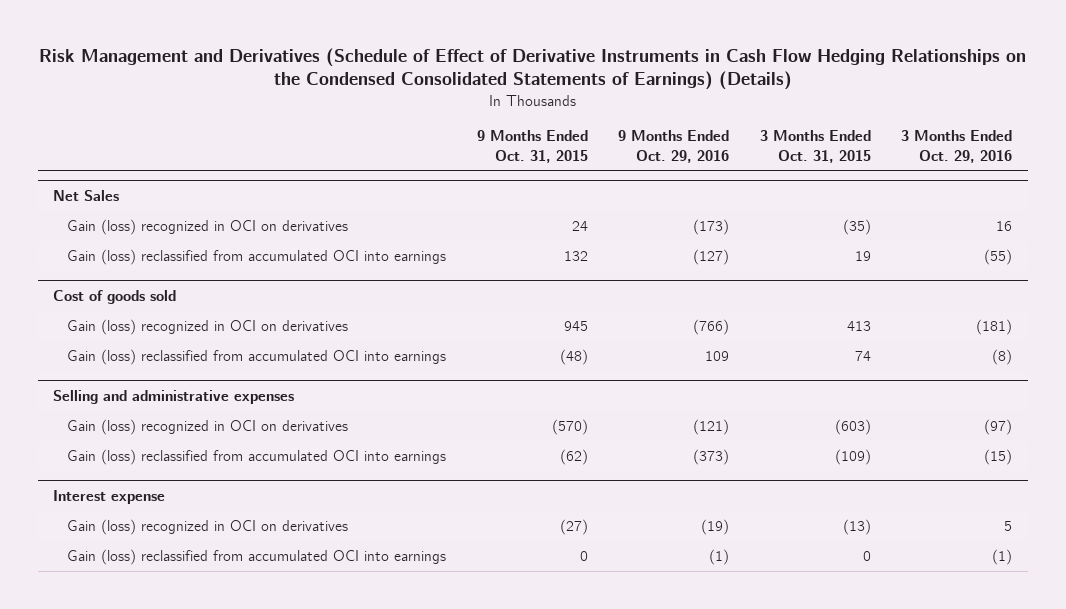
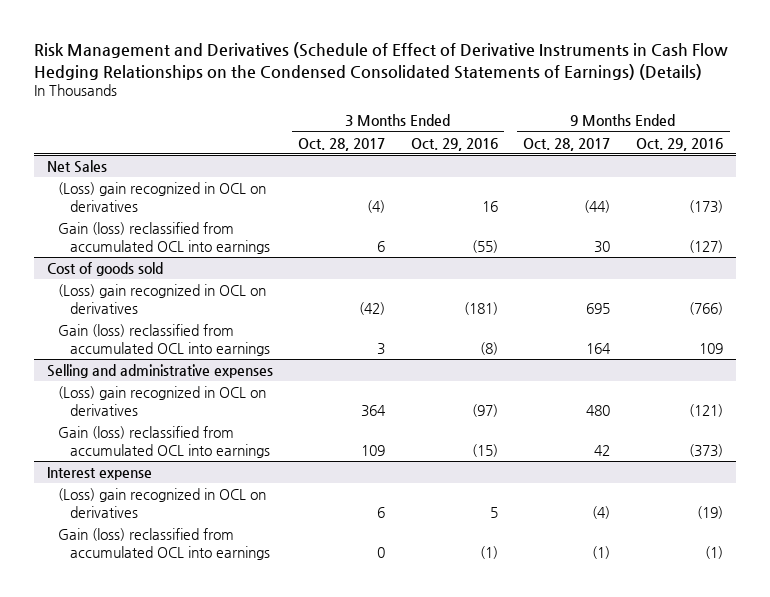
[476,130,588,163] 9 Months Ended Oct. 31, 2015 -> none
[759,130,871,163] 3 Months Ended Oct. 31, 2015 -> none
none -> [298,137,386,151] Oct. 28, 2017
none -> [523,137,611,151] Oct. 28, 2017
[67,219,349,236] Gain (loss) recognized in OCI on derivatives -> [58,181,267,212] (Loss) gain recognized in OCL on derivatives
[67,249,447,266] Gain (loss) reclassified from accumulated OCI into earnings -> [58,221,271,254] Gain (loss) reclassified from accumulated OCL into earnings
[67,319,349,336] Gain (loss) recognized in OCI on derivatives -> [58,283,267,314] (Loss) gain recognized in OCL on derivatives
[67,349,447,366] Gain (loss) reclassified from accumulated OCI into earnings -> [58,323,271,356] Gain (loss) reclassified from accumulated OCL into earnings
[67,419,349,436] Gain (loss) recognized in OCI on derivatives -> [58,385,267,416] (Loss) gain recognized in OCL on derivatives
[67,449,447,466] Gain (loss) reclassified from accumulated OCI into earnings -> [58,425,271,458] Gain (loss) reclassified from accumulated OCL into earnings
[67,519,349,536] Gain (loss) recognized in OCI on derivatives -> [58,487,267,518] (Loss) gain recognized in OCL on derivatives
[67,549,447,566] Gain (loss) reclassified from accumulated OCI into earnings -> [58,527,271,560] Gain (loss) reclassified from accumulated OCL into earnings

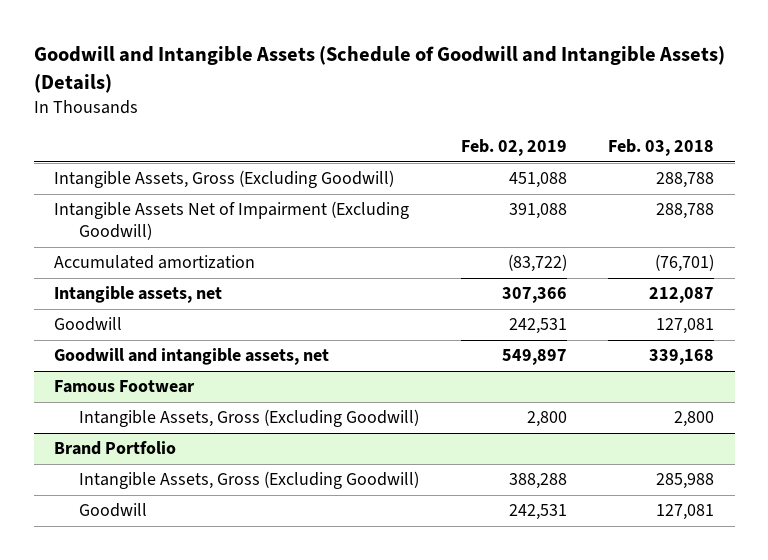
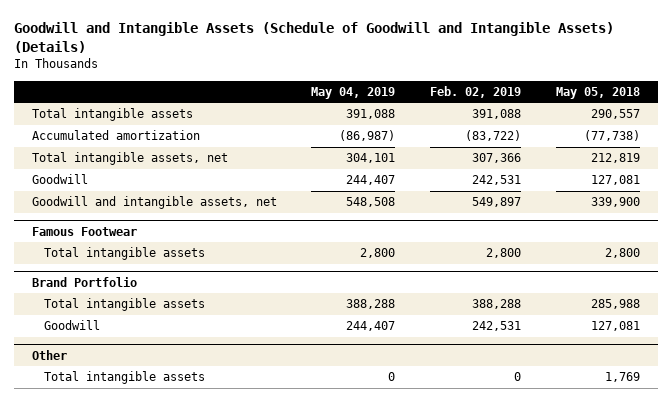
[607,139,714,157] Feb. 03, 2018 -> none
none -> [311,87,396,100] May 04, 2019
none -> [556,87,641,100] May 05, 2018
[54,201,410,241] Intangible Assets Net of Impairment (Excluding Goodwill) -> none
[54,170,395,189] Intangible Assets, Gross (Excluding Goodwill) -> [31,108,193,122] Total intangible assets
[508,172,567,189] 451,088 -> [472,109,522,120] 391,088
[54,286,223,304] Intangible assets, net -> [31,152,228,166] Total intangible assets, net
[79,409,420,428] Intangible Assets, Gross (Excluding Goodwill) -> [44,247,206,261] Total intangible assets
[79,471,420,490] Intangible Assets, Gross (Excluding Goodwill) -> [44,298,206,312] Total intangible assets
none -> [31,349,67,360] Other
none -> [44,371,206,385] Total intangible assets

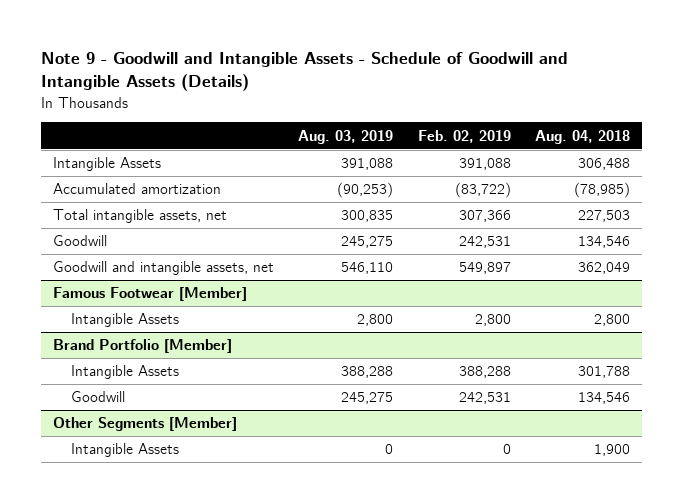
[14,22,615,54] Goodwill and Intangible Assets (Schedule of Goodwill and Intangible Assets) (Details) -> [41,52,569,92] Note 9 - Goodwill and Intangible Assets - Schedule of Goodwill and Intangible Assets (Details)
[311,87,396,100] May 04, 2019 -> none
[556,87,641,100] May 05, 2018 -> none
none -> [298,129,394,144] Aug. 03, 2019
none -> [534,129,630,144] Aug. 04, 2018
[31,108,193,122] Total intangible assets -> [53,157,162,172] Intangible Assets
[31,226,137,236] Famous Footwear -> [53,287,248,302] Famous Footwear [Member]
[44,247,206,261] Total intangible assets -> [70,313,179,328] Intangible Assets
[31,276,137,287] Brand Portfolio -> [53,339,233,354] Brand Portfolio [Member]
[44,298,206,312] Total intangible assets -> [70,365,179,380] Intangible Assets
[31,349,67,360] Other -> none
none -> [53,417,238,432] Other Segments [Member]
[44,371,206,385] Total intangible assets -> [70,443,179,458] Intangible Assets

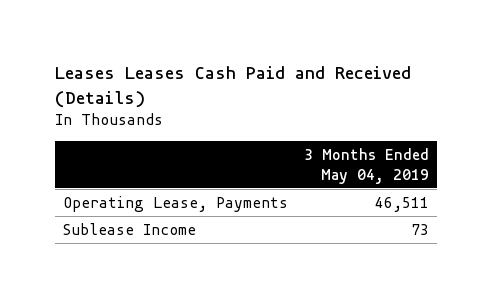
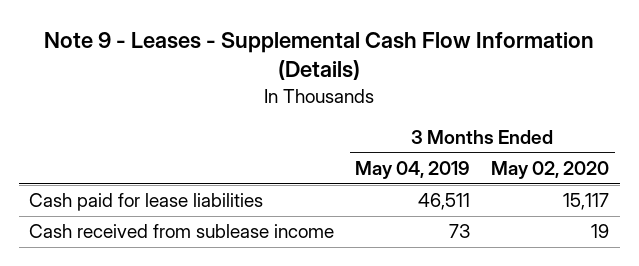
[54,66,411,108] Leases Leases Cash Paid and Received (Details) -> [44,31,595,81] Note 9 - Leases - Supplemental Cash Flow Information (Details)
none -> [491,161,610,180] May 02, 2020
[62,196,288,213] Operating Lease, Payments -> [29,193,264,212] Cash paid for lease liabilities
[62,223,196,236] Sublease Income -> [29,224,335,239] Cash received from sublease income

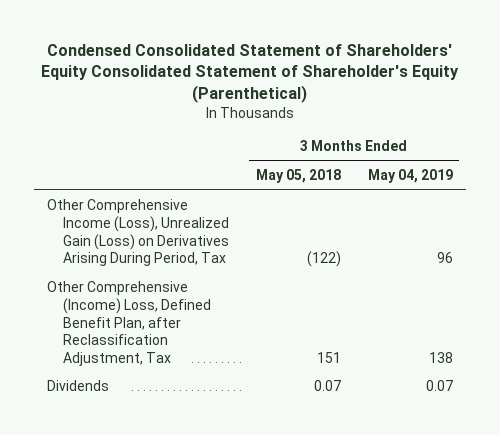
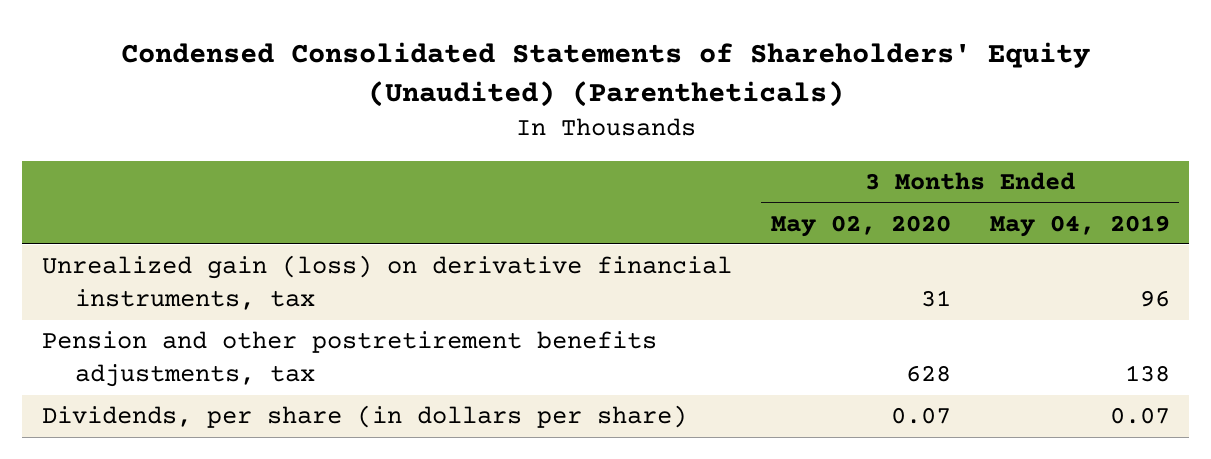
[41,43,460,104] Condensed Consolidated Statement of Shareholders' Equity Consolidated Statement of Shareholder's Equity (Parenthetical) -> [120,41,1090,108] Condensed Consolidated Statements of Shareholders' Equity (Unaudited) (Parentheticals)
[255,169,341,184] May 05, 2018 -> none
none -> [770,214,951,237] May 02, 2020
[47,199,229,267] Other Comprehensive Income (Loss), Unrealized Gain (Loss) on Derivatives Arising During Period, Tax -> none
none -> [41,255,732,311] Unrealized gain (loss) on derivative financial instruments, tax
[47,281,211,366] Other Comprehensive (Income) Loss, Defined Benefit Plan, after Reclassification Adjustment, Tax -> [41,331,657,388] Pension and other postretirement benefits adjustments, tax
[47,380,110,392] Dividends -> [41,405,687,429] Dividends, per share (in dollars per share)

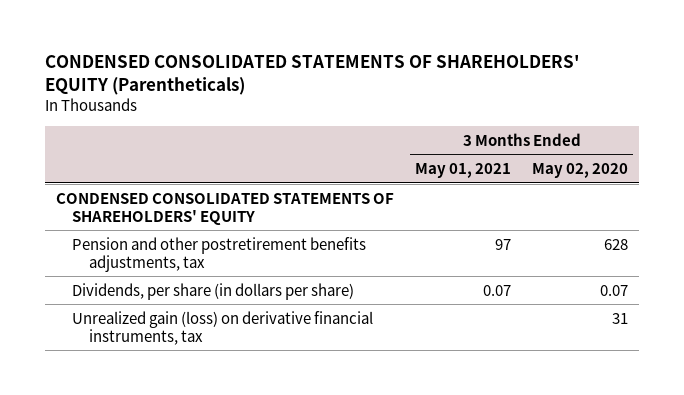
[120,41,1090,108] Condensed Consolidated Statements of Shareholders' Equity (Unaudited) (Parentheticals) -> [45,54,581,96] CONDENSED CONSOLIDATED STATEMENTS OF SHAREHOLDERS' EQUITY (Parentheticals)
[989,214,1170,237] May 04, 2019 -> none
none -> [414,163,511,179] May 01, 2021
none -> [55,192,394,225] CONDENSED CONSOLIDATED STATEMENTS OF SHAREHOLDERS' EQUITY
[41,255,732,311] Unrealized gain (loss) on derivative financial instruments, tax -> [72,310,374,345] Unrealized gain (loss) on derivative financial instruments, tax

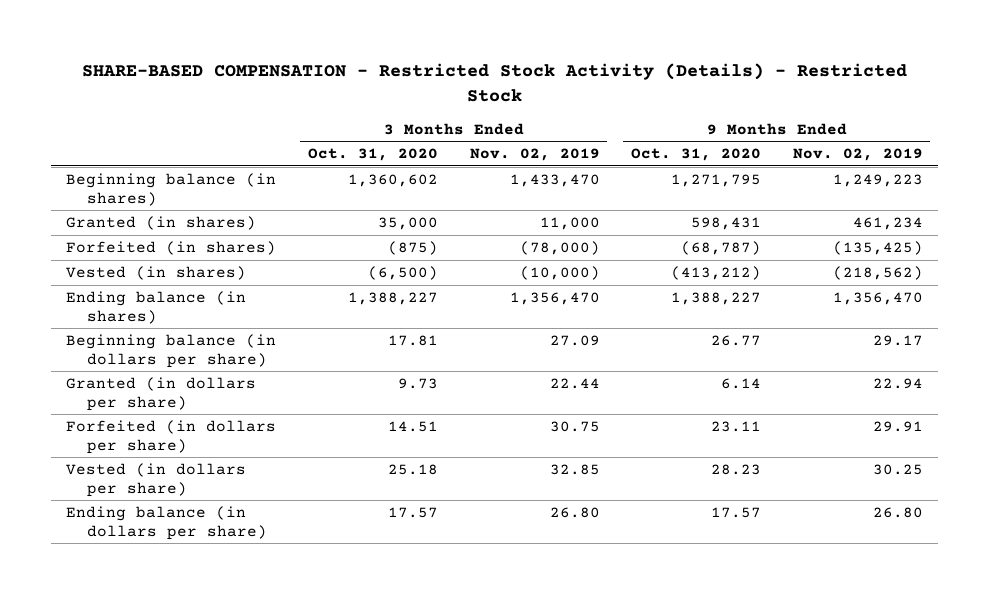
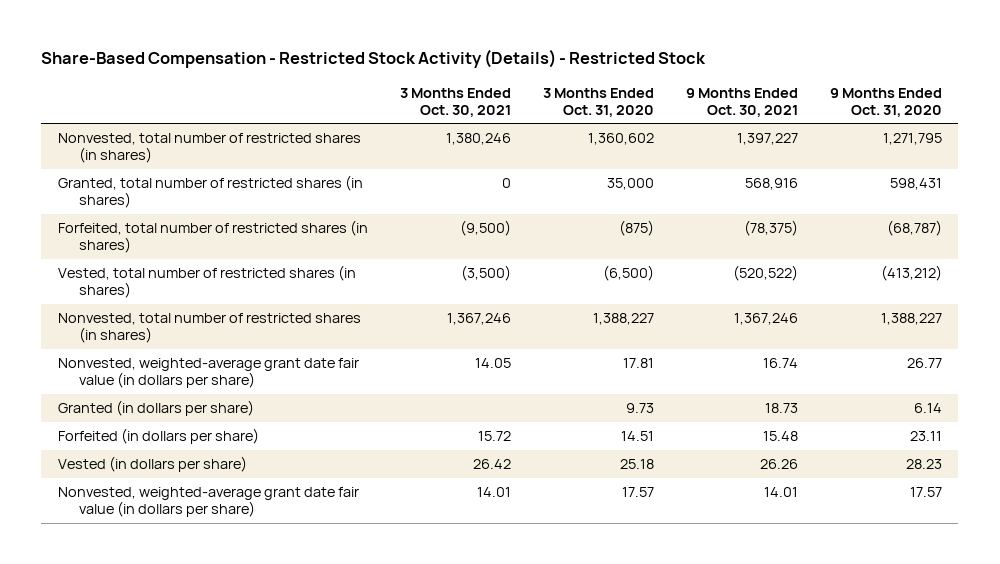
[81,62,907,102] SHARE-BASED COMPENSATION - Restricted Stock Activity (Details) - Restricted Stock -> [41,48,707,68] Share-Based Compensation - Restricted Stock Activity (Details) - Restricted Stock
[469,148,600,162] Nov. 02, 2019 -> none
[792,148,923,162] Nov. 02, 2019 -> none
none -> [399,87,511,117] 3 Months Ended Oct. 30, 2021
none -> [686,87,799,117] 9 Months Ended Oct. 30, 2021
[66,172,277,206] Beginning balance (in shares) -> [57,133,361,164] Nonvested, total number of restricted shares (in shares)
[66,215,257,230] Granted (in shares) -> [57,175,363,209] Granted, total number of restricted shares (in shares)
[66,240,277,255] Forfeited (in shares) -> [57,220,368,254] Forfeited, total number of restricted shares (in shares)
[66,265,247,280] Vested (in shares) -> [57,265,356,299] Vested, total number of restricted shares (in shares)
[66,290,247,324] Ending balance (in shares) -> [57,313,361,344] Nonvested, total number of restricted shares (in shares)
[66,333,277,368] Beginning balance (in dollars per share) -> [57,358,359,389] Nonvested, weighted-average grant date fair value (in dollars per share)
[66,505,268,540] Ending balance (in dollars per share) -> [57,487,359,518] Nonvested, weighted-average grant date fair value (in dollars per share)

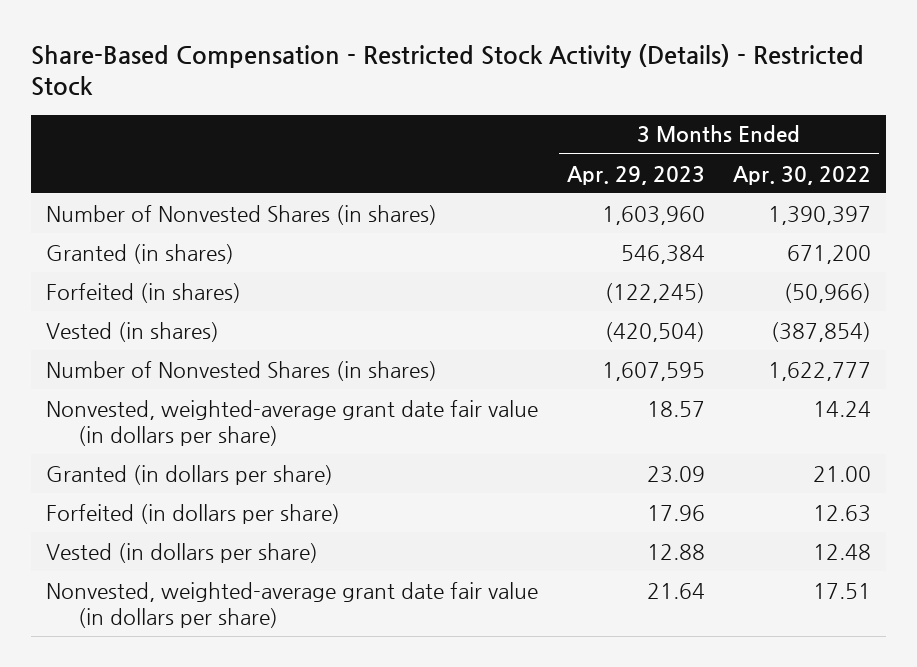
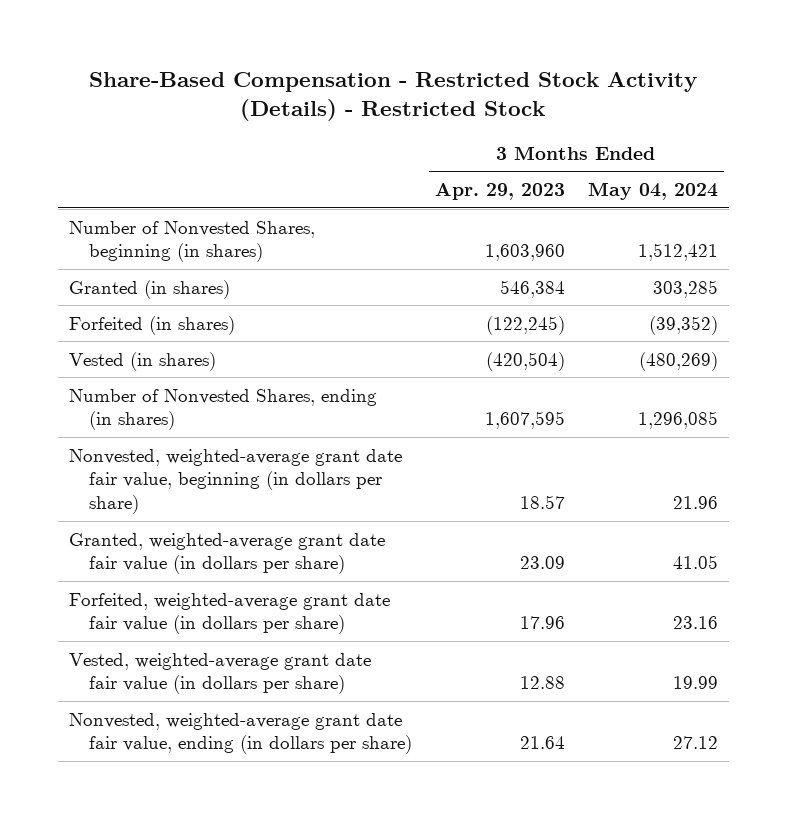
[733,165,872,185] Apr. 30, 2022 -> none
none -> [587,181,718,200] May 04, 2024
[45,204,437,225] Number of Nonvested Shares (in shares) -> [69,220,316,263] Number of Nonvested Shares, beginning (in shares)
[45,360,437,381] Number of Nonvested Shares (in shares) -> [69,388,378,431] Number of Nonvested Shares, ending (in shares)
[45,399,538,446] Nonvested, weighted-average grant date fair value (in dollars per share) -> [69,448,403,515] Nonvested, weighted-average grant date fair value, beginning (in dollars per share)
[45,464,333,485] Granted (in dollars per share) -> [69,532,386,575] Granted, weighted-average grant date fair value (in dollars per share)
[45,503,340,524] Forfeited (in dollars per share) -> [69,592,391,635] Forfeited, weighted-average grant date fair value (in dollars per share)
[45,542,318,563] Vested (in dollars per share) -> [69,652,372,695] Vested, weighted-average grant date fair value (in dollars per share)
[45,581,538,628] Nonvested, weighted-average grant date fair value (in dollars per share) -> [69,712,412,755] Nonvested, weighted-average grant date fair value, ending (in dollars per share)

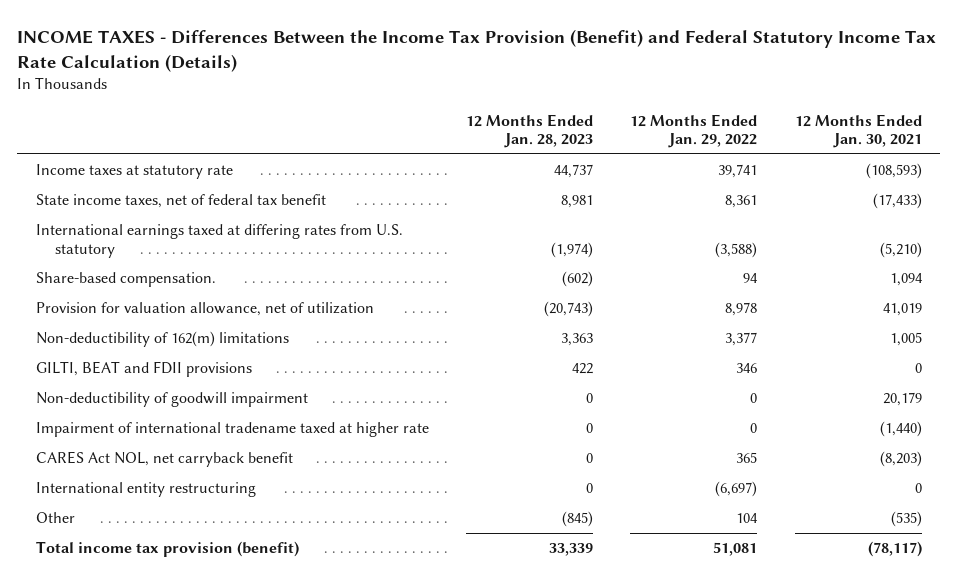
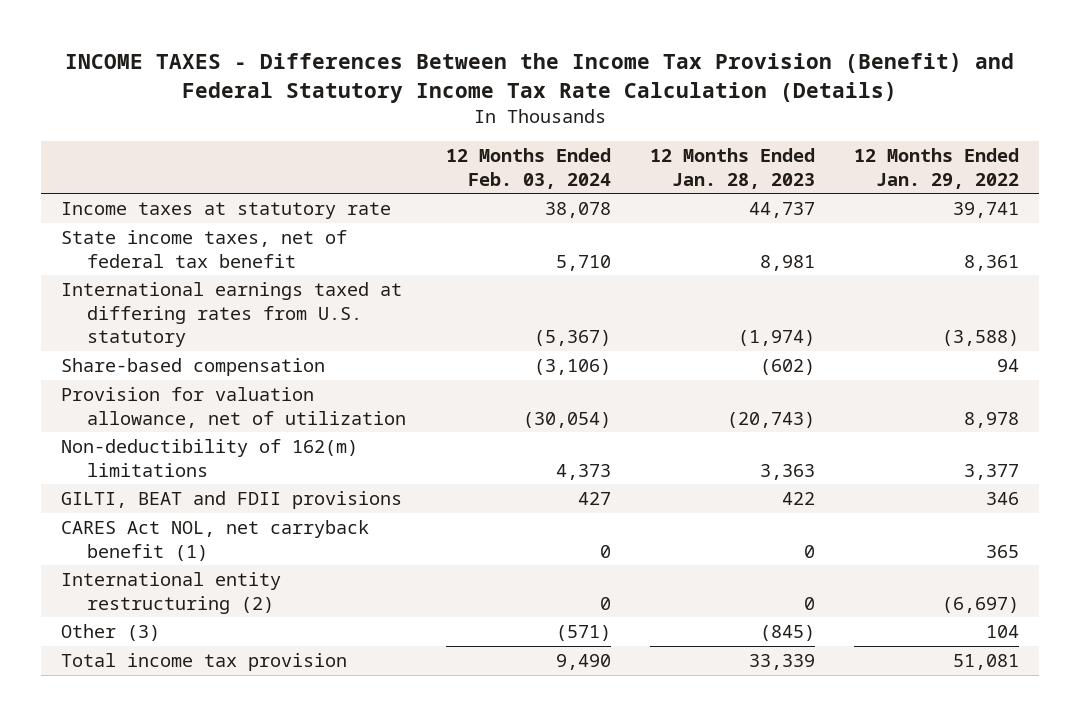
[794,113,922,149] 12 Months Ended Jan. 30, 2021 -> none
none -> [445,147,611,189] 12 Months Ended Feb. 03, 2024
[36,272,217,288] Share-based compensation. -> [60,357,325,376] Share-based compensation
[36,392,309,408] Non-deductibility of goodwill impairment -> none
[36,422,430,438] Impairment of international tradename taxed at higher rate -> none
[36,451,294,468] CARES Act NOL, net carryback benefit -> [60,519,369,561] CARES Act NOL, net carryback benefit (1)
[36,482,257,498] International entity restructuring -> [60,571,281,614] International entity restructuring (2)
[36,512,76,524] Other -> [60,623,160,641] Other (3)
[36,541,300,558] Total income tax provision (benefit) -> [60,652,347,671] Total income tax provision

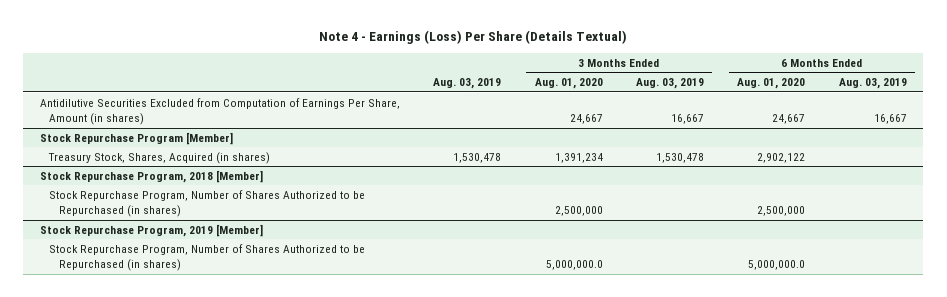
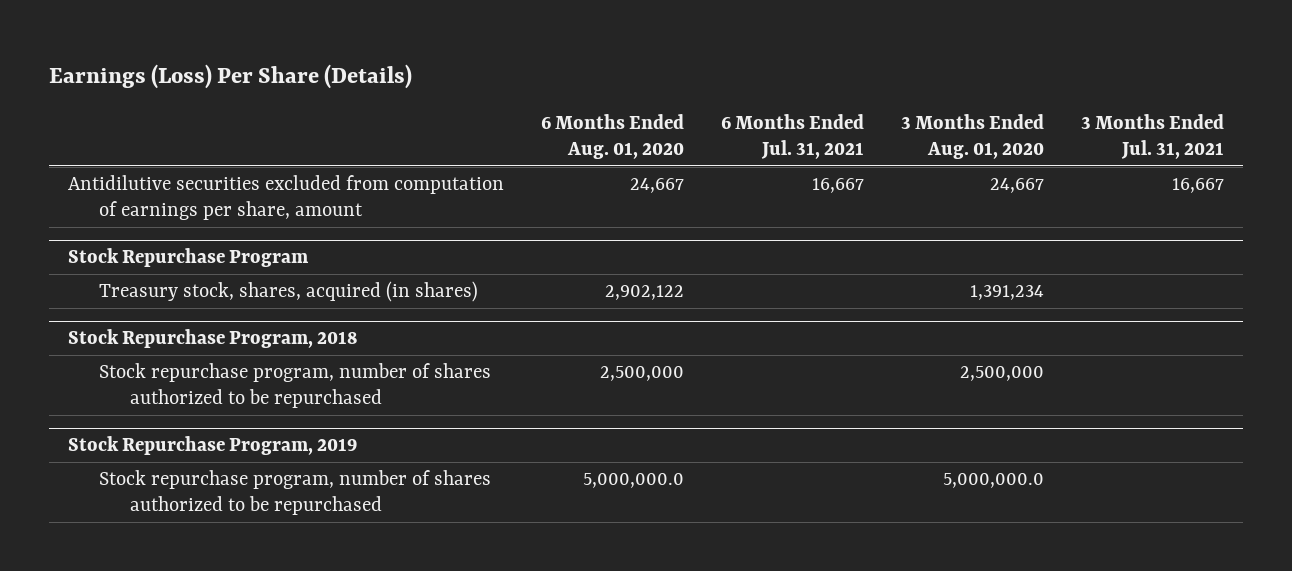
[319,30,628,45] Note 4 - Earnings (Loss) Per Share (Details Textual) -> [49,64,413,90] Earnings (Loss) Per Share (Details)
[433,78,502,90] Aug. 03, 2019 -> none
[636,78,705,90] Aug. 03, 2019 -> none
[838,78,907,90] Aug. 03, 2019 -> none
none -> [721,113,865,159] 6 Months Ended Jul. 31, 2021
none -> [1081,113,1225,159] 3 Months Ended Jul. 31, 2021
[39,97,400,125] Antidilutive Securities Excluded from Computation of Earnings Per Share, Amount (in shares) -> [67,175,504,221] Antidilutive securities excluded from computation of earnings per share, amount
[39,131,233,145] Stock Repurchase Program [Member] -> [67,248,309,268] Stock Repurchase Program
[48,151,271,164] Treasury Stock, Shares, Acquired (in shares) -> [98,281,478,303] Treasury stock, shares, acquired (in shares)
[39,169,263,183] Stock Repurchase Program, 2018 [Member] -> [67,329,357,349] Stock Repurchase Program, 2018
[49,189,366,217] Stock Repurchase Program, Number of Shares Authorized to be Repurchased (in shares) -> [98,363,491,409] Stock repurchase program, number of shares authorized to be repurchased
[39,223,263,237] Stock Repurchase Program, 2019 [Member] -> [67,436,357,456] Stock Repurchase Program, 2019
[49,243,366,271] Stock Repurchase Program, Number of Shares Authorized to be Repurchased (in shares) -> [98,470,491,516] Stock repurchase program, number of shares authorized to be repurchased

